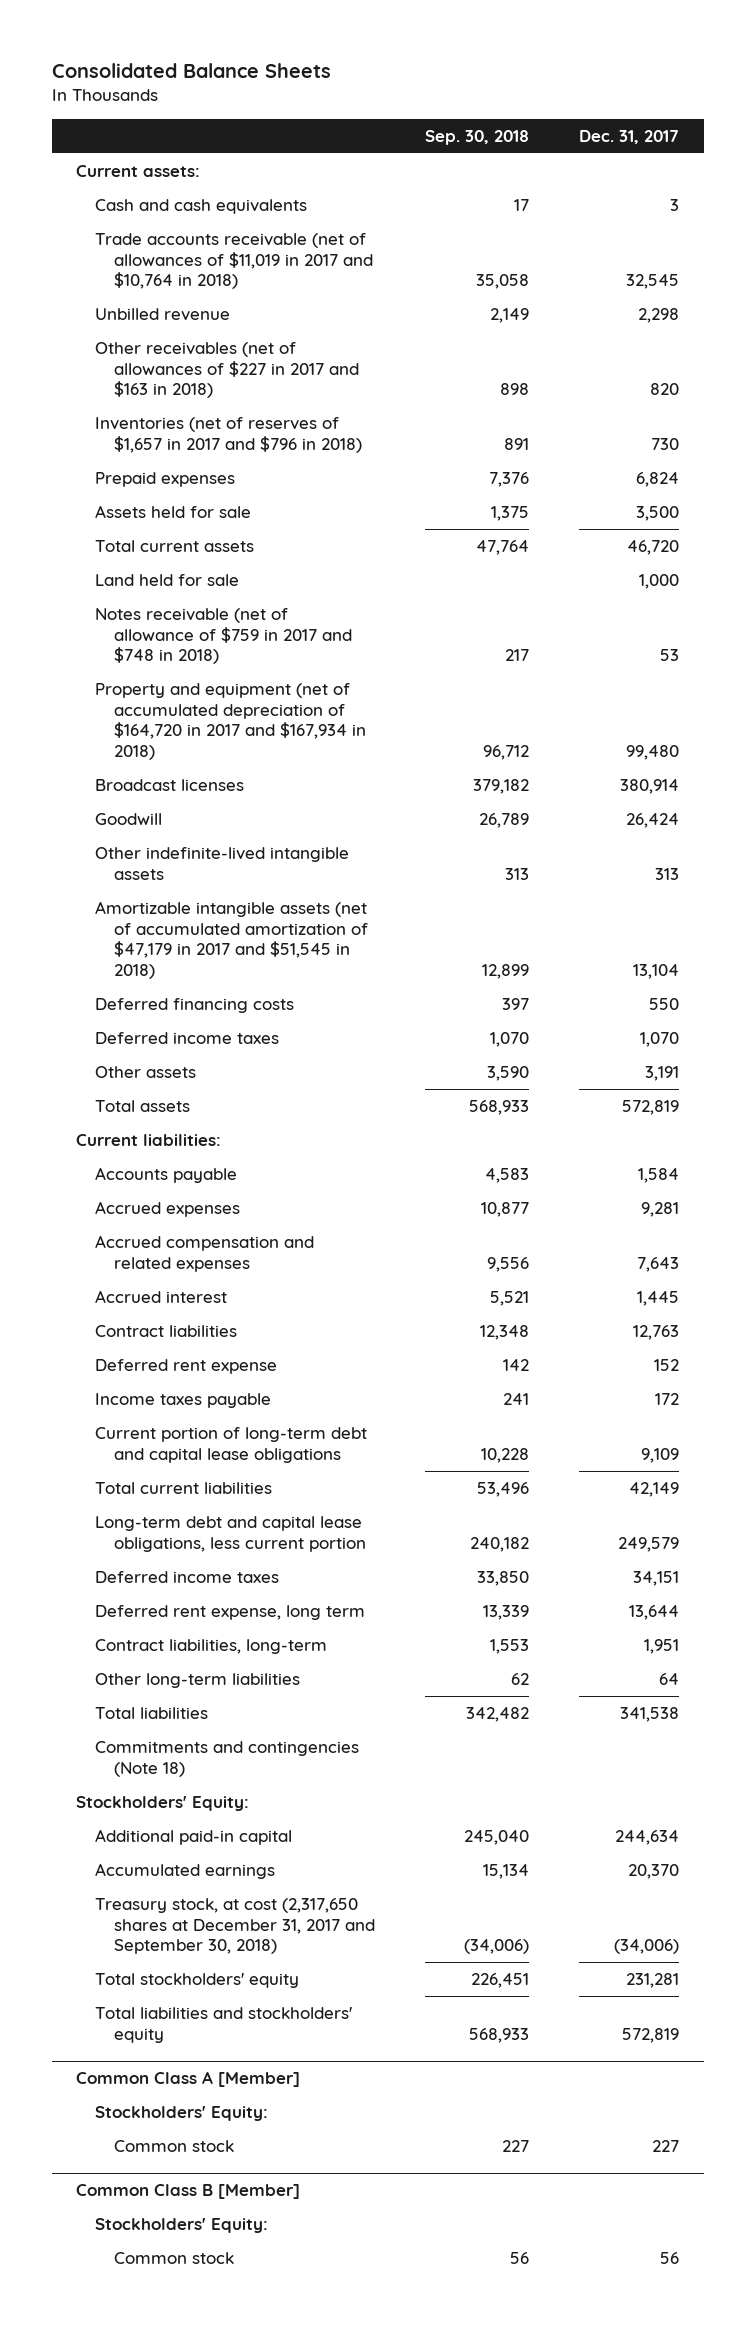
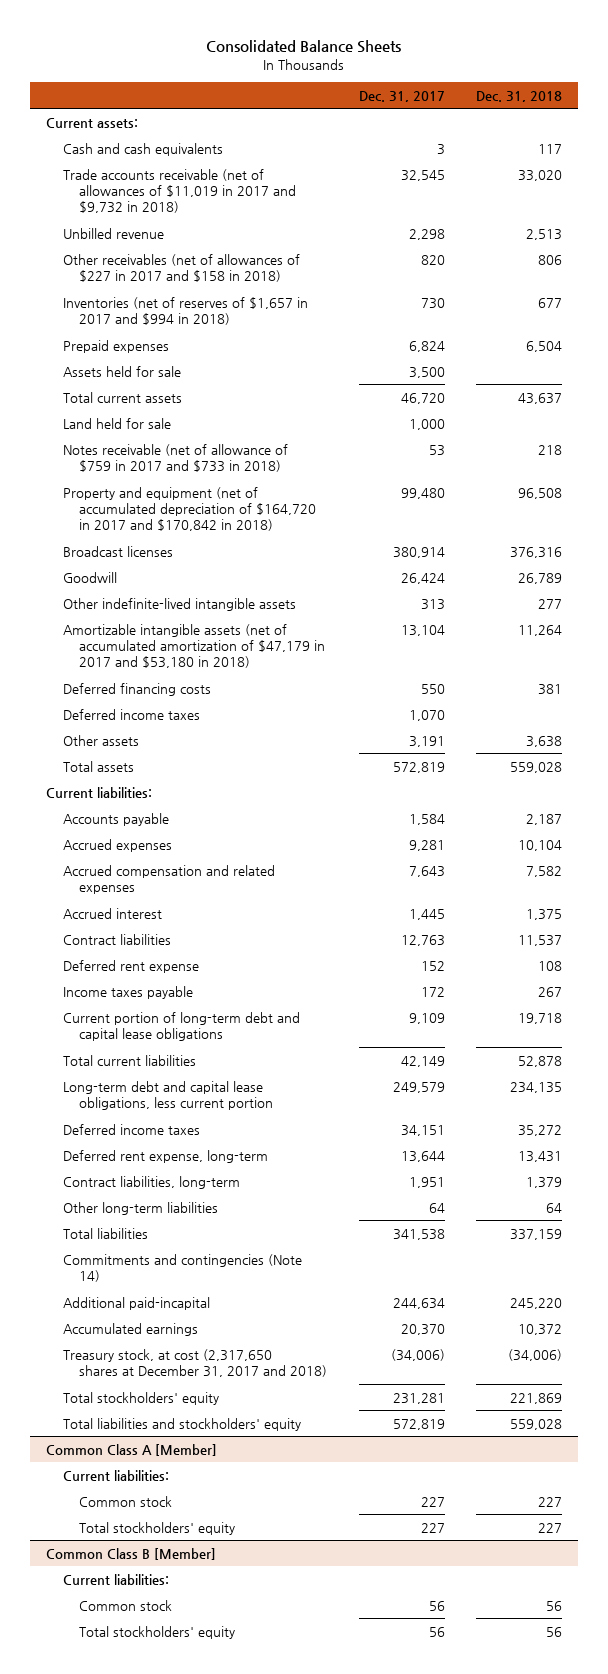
[424,129,529,145] Sep. 30, 2018 -> none
none -> [476,90,563,102] Dec. 31, 2018
[95,233,373,290] Trade accounts receivable (net of allowances of $11,019 in 2017 and $10,764 in 2018) -> [62,168,297,214] Trade accounts receivable (net of allowances of $11,019 in 2017 and $9,732 in 2018)
[95,342,359,399] Other receivables (net of allowances of $227 in 2017 and $163 in 2018) -> [62,253,300,282] Other receivables (net of allowances of $227 in 2017 and $158 in 2018)
[95,417,362,453] Inventories (net of reserves of $1,657 in 2017 and $796 in 2018) -> [62,296,308,325] Inventories (net of reserves of $1,657 in 2017 and $994 in 2018)
[95,608,352,665] Notes receivable (net of allowance of $759 in 2017 and $748 in 2018) -> [62,443,288,472] Notes receivable (net of allowance of $759 in 2017 and $733 in 2018)
[95,683,366,761] Property and equipment (net of accumulated depreciation of $164,720 in 2017 and $167,934 in 2018) -> [62,486,317,532] Property and equipment (net of accumulated depreciation of $164,720 in 2017 and $170,842 in 2018)
[95,901,368,980] Amortizable intangible assets (net of accumulated amortization of $47,179 in 2017 and $51,545 in 2018) -> [62,623,326,669] Amortizable intangible assets (net of accumulated amortization of $47,179 in 2017 and $53,180 in 2018)
[95,1605,366,1621] Deferred rent expense, long term -> [62,1149,268,1163] Deferred rent expense, long-term
[76,1796,250,1812] Stockholders' Equity: -> none
[95,1741,360,1777] Commitments and contingencies (Note 18) -> [62,1253,302,1282] Commitments and contingencies (Note 14)
[95,1829,293,1846] Additional paid-in capital -> [62,1296,210,1310] Additional paid-incapital
[95,1898,375,1955] Treasury stock, at cost (2,317,650 shares at December 31, 2017 and September 30, 2018) -> [62,1348,328,1377] Treasury stock, at cost (2,317,650 shares at December 31, 2017 and 2018)
[95,2106,269,2122] Stockholders' Equity: -> none
none -> [62,1469,169,1481] Current liabilities:
none -> [79,1521,236,1535] Total stockholders' equity
[95,2218,269,2234] Stockholders' Equity: -> none
none -> [62,1573,169,1585] Current liabilities:
none -> [79,1625,236,1639] Total stockholders' equity

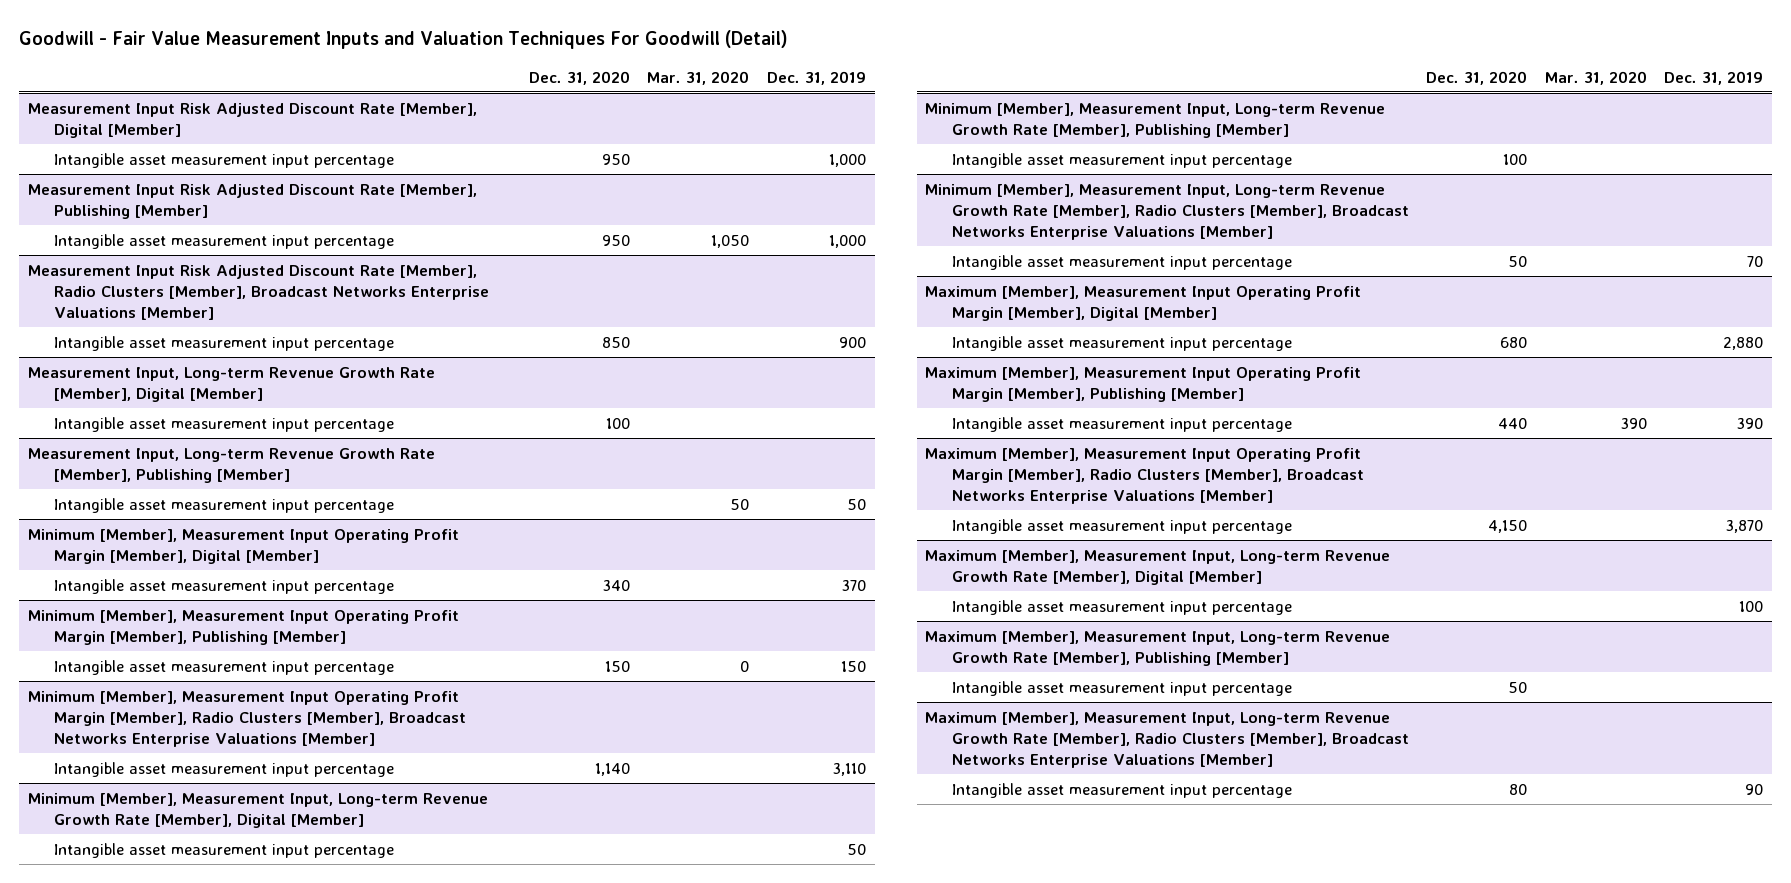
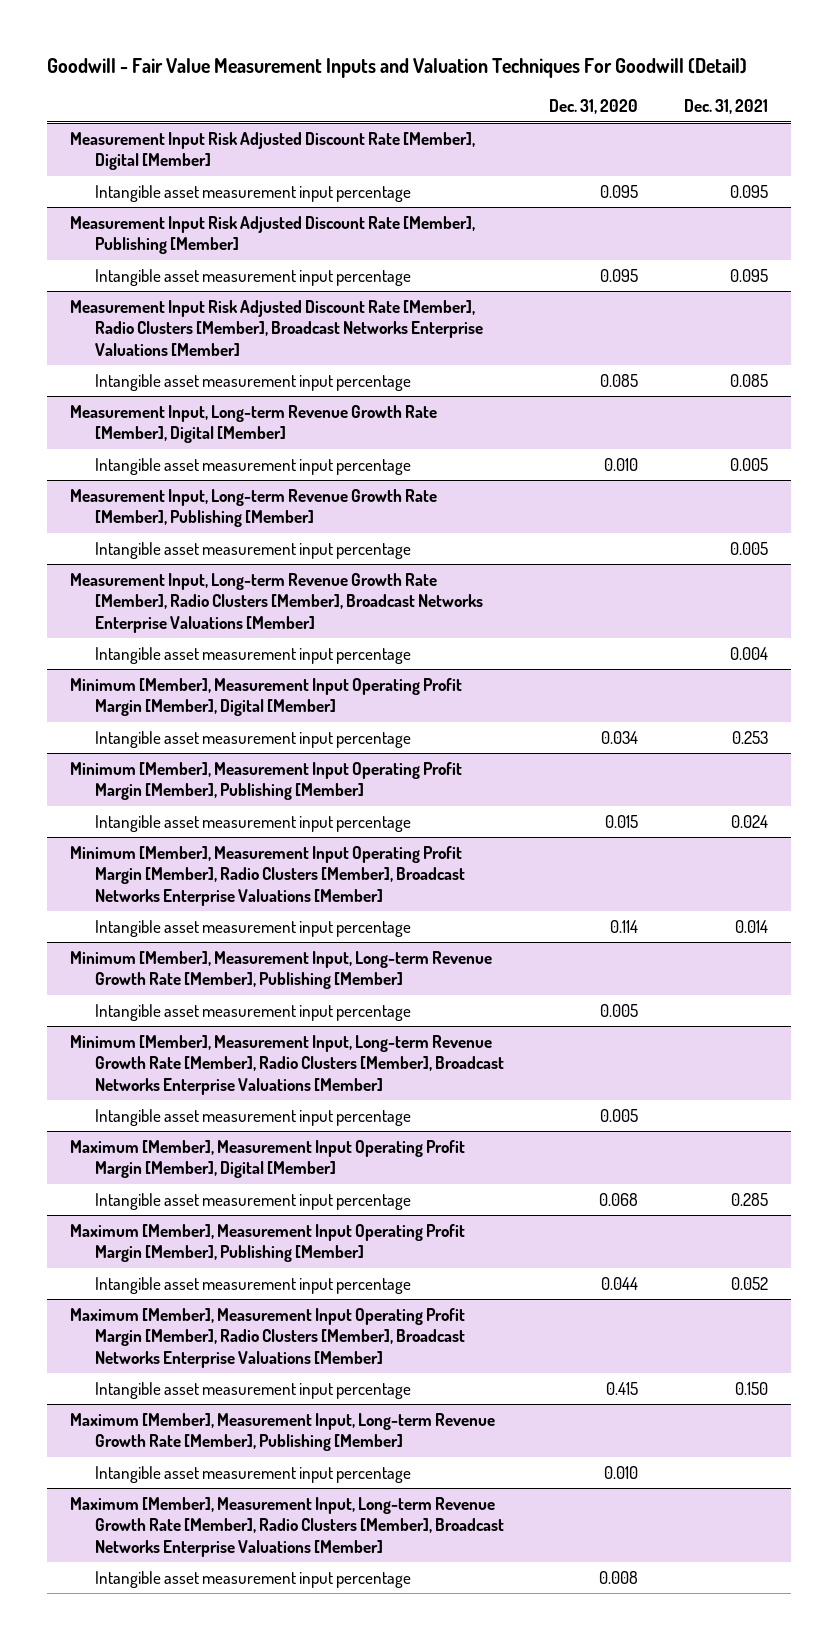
[647,70,750,85] Mar. 31, 2020 -> none
[767,70,867,85] Dec. 31, 2019 -> none
none -> [683,99,768,115] Dec. 31, 2021
[601,153,630,165] 950 -> [600,184,639,198] 0.095
[601,234,630,246] 950 -> [600,268,639,282] 0.095
[601,336,630,348] 850 -> [600,373,639,387] 0.085
[605,417,630,429] 100 -> [604,457,639,471] 0.010
none -> [69,572,483,633] Measurement Input, Long-term Revenue Growth Rate [Member], Radio Clusters [Member], Broadcast Networks Enterprise Valuations [Member]
none -> [94,646,411,664] Intangible asset measurement input percentage
[601,579,630,591] 340 -> [601,730,639,744] 0.034
[604,660,630,672] 150 -> [605,814,639,828] 0.015
[28,792,489,828] Minimum [Member], Measurement Input, Long-term Revenue Growth Rate [Member], Digital [Member] -> none
[54,842,395,858] Intangible asset measurement input percentage -> none
[594,762,630,776] 1,140 -> [610,919,639,933] 0.114
[1503,153,1528,165] 100 -> [600,1003,639,1017] 0.005
[1508,255,1528,267] 50 -> [600,1108,639,1122] 0.005
[1500,336,1528,348] 680 -> [599,1192,639,1206] 0.068
[1498,417,1528,429] 440 -> [601,1276,639,1290] 0.044
[925,549,1391,585] Maximum [Member], Measurement Input, Long-term Revenue Growth Rate [Member], Digital [Member] -> none
[951,599,1292,615] Intangible asset measurement input percentage -> none
[1488,519,1528,533] 4,150 -> [606,1381,639,1395] 0.415
[1508,681,1528,693] 50 -> [604,1465,639,1479] 0.010
[1509,783,1528,795] 80 -> [599,1570,639,1584] 0.008

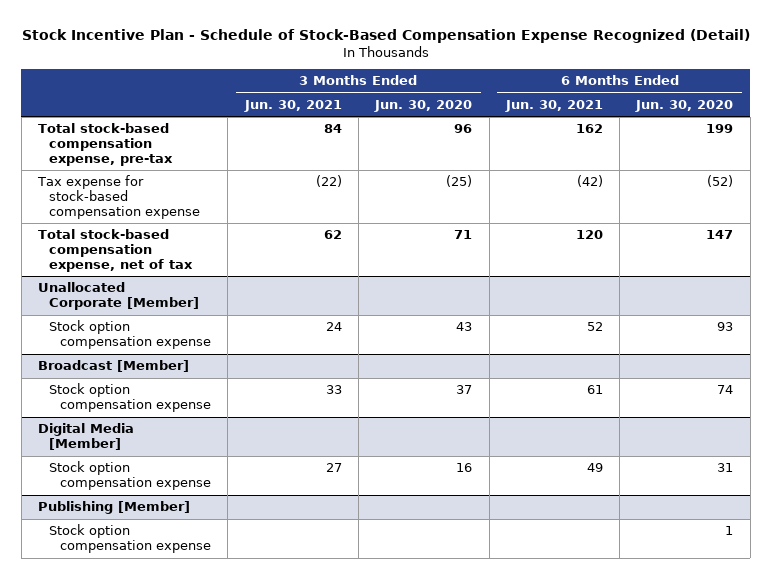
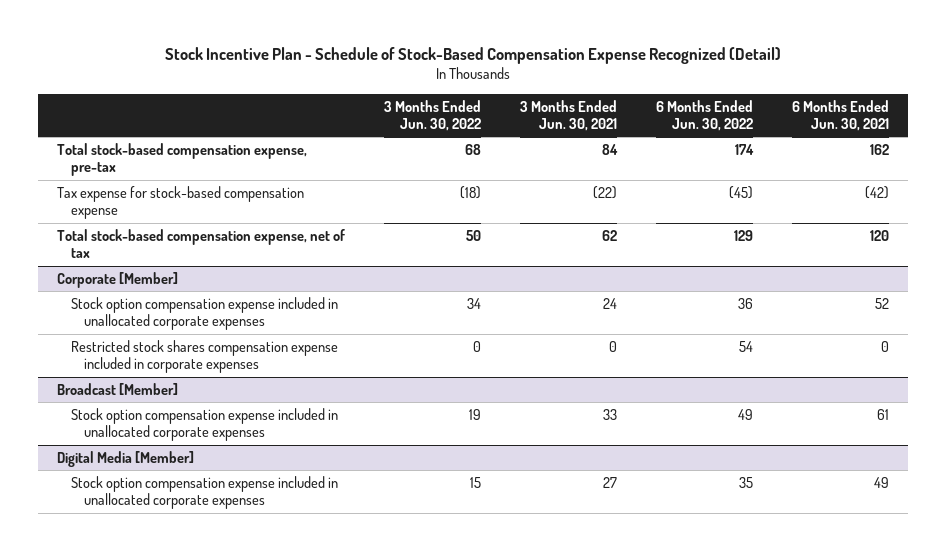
[374,99,473,112] Jun. 30, 2020 -> none
[635,99,734,112] Jun. 30, 2020 -> none
none -> [384,99,482,132] 3 Months Ended Jun. 30, 2022
none -> [655,99,753,132] 6 Months Ended Jun. 30, 2022
[37,282,199,311] Unallocated Corporate [Member] -> [57,271,179,288] Corporate [Member]
[48,320,212,350] Stock option compensation expense -> [70,296,338,331] Stock option compensation expense included in unallocated corporate expenses
none -> [70,339,338,374] Restricted stock shares compensation expense included in corporate expenses
[48,383,212,413] Stock option compensation expense -> [70,407,338,442] Stock option compensation expense included in unallocated corporate expenses
[37,501,190,515] Publishing [Member] -> none
[48,524,212,554] Stock option compensation expense -> none
[48,461,212,491] Stock option compensation expense -> [70,475,338,510] Stock option compensation expense included in unallocated corporate expenses

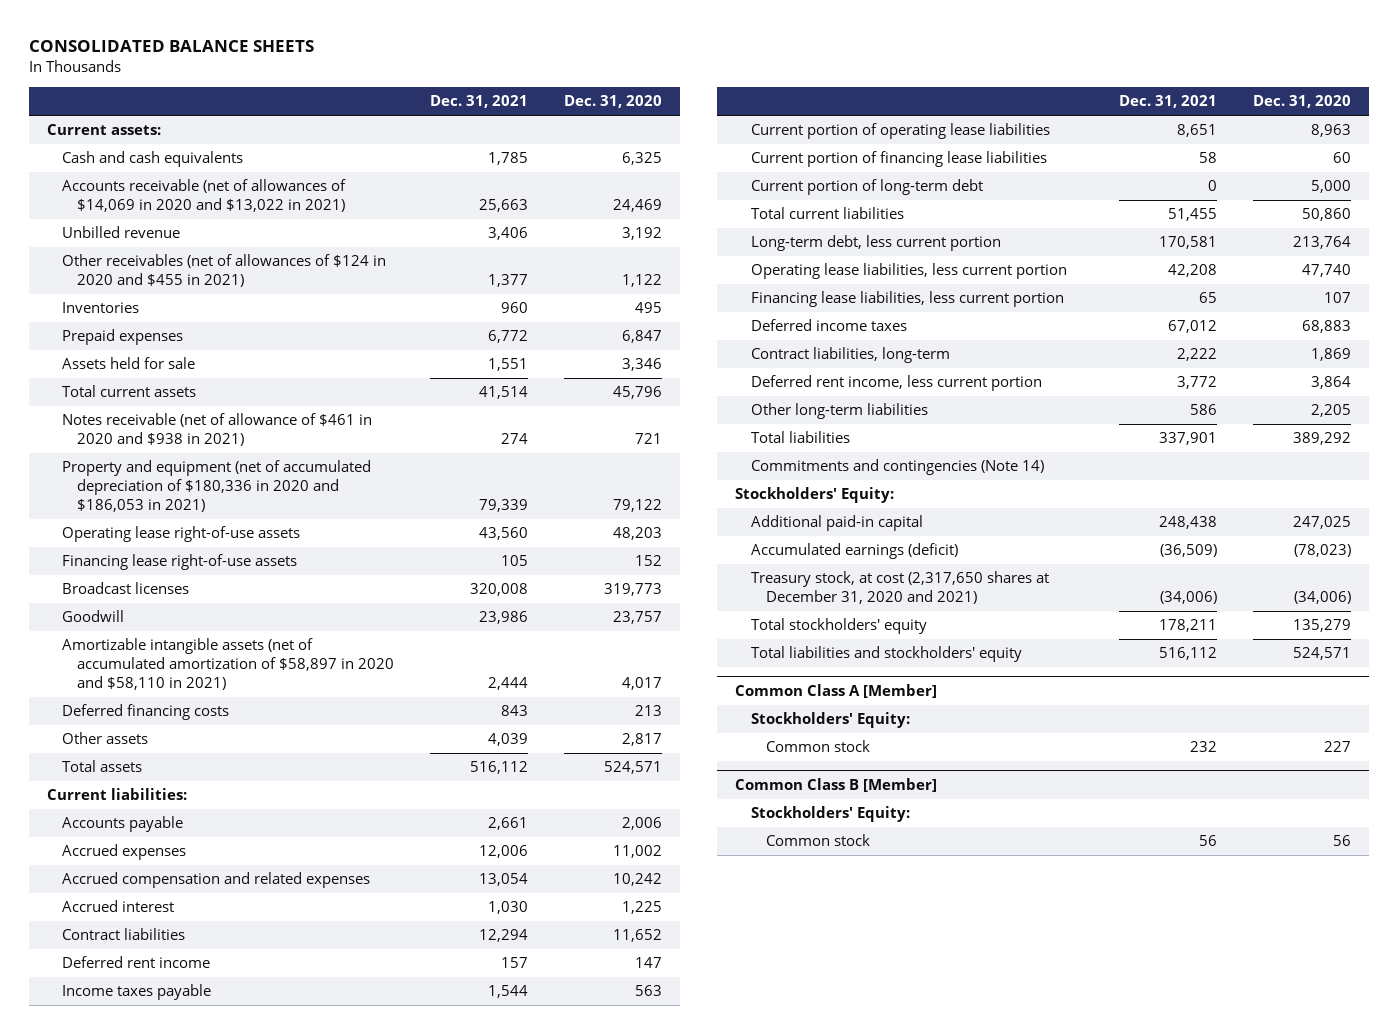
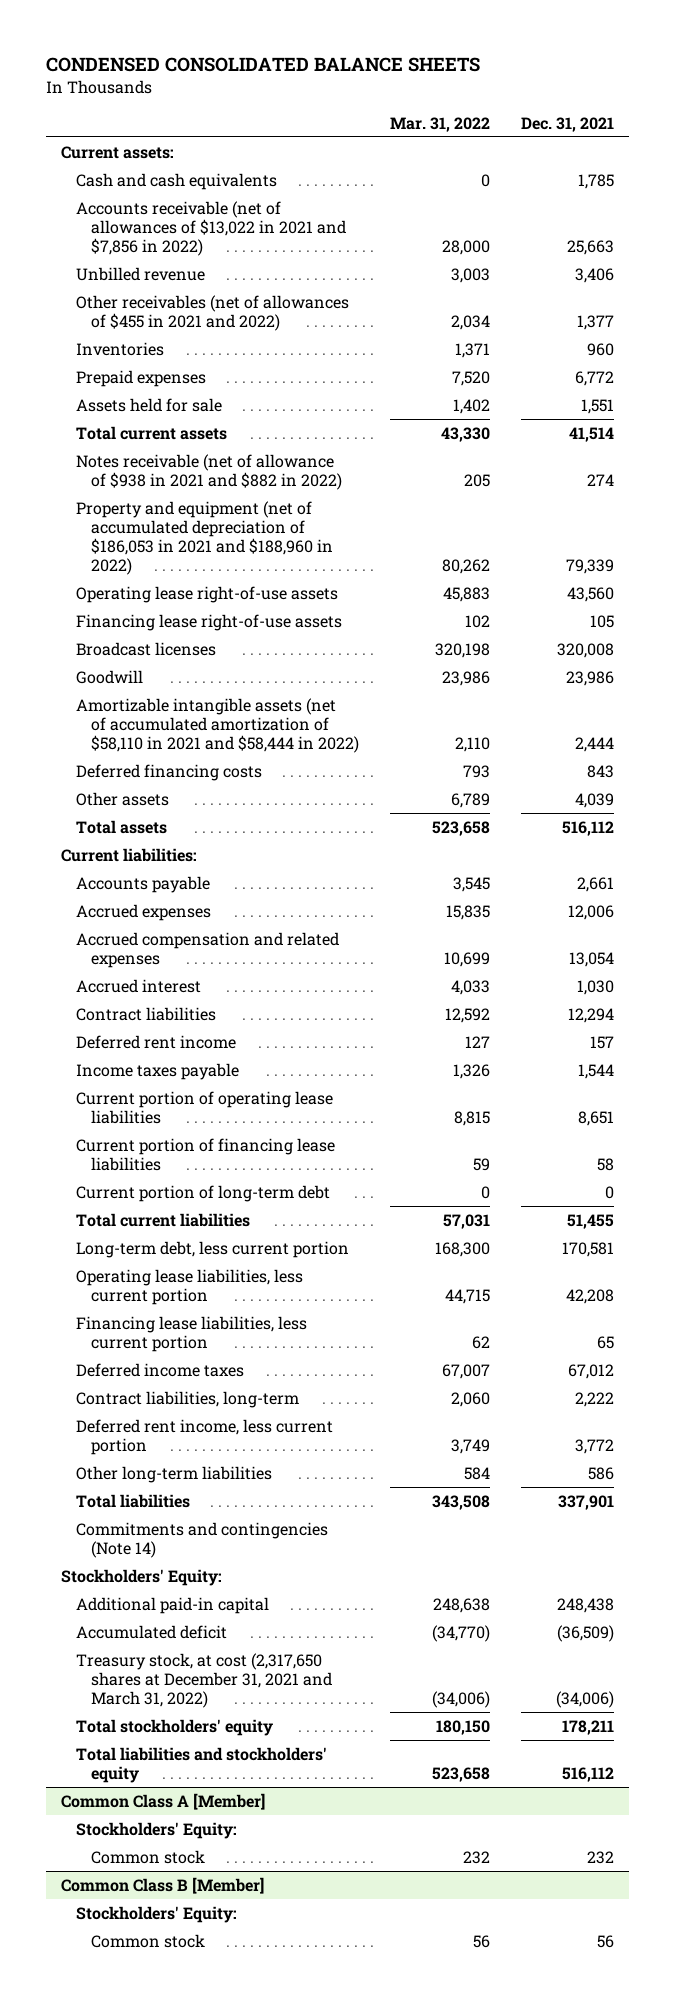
[29,40,315,53] CONSOLIDATED BALANCE SHEETS -> [46,57,481,73] CONDENSED CONSOLIDATED BALANCE SHEETS
[564,95,663,109] Dec. 31, 2020 -> none
none -> [389,116,490,132] Mar. 31, 2022
[62,179,347,213] Accounts receivable (net of allowances of $14,069 in 2020 and $13,022 in 2021) -> [76,200,347,256] Accounts receivable (net of allowances of $13,022 in 2021 and $7,856 in 2022)
[62,254,387,288] Other receivables (net of allowances of $124 in 2020 and $455 in 2021) -> [76,294,350,331] Other receivables (net of allowances of $455 in 2021 and 2022)
[62,413,373,447] Notes receivable (net of allowance of $461 in 2020 and $938 in 2021) -> [76,453,343,490] Notes receivable (net of allowance of $938 in 2021 and $882 in 2022)
[62,460,372,512] Property and equipment (net of accumulated depreciation of $180,336 in 2020 and $186,053 in 2021) -> [76,500,334,575] Property and equipment (net of accumulated depreciation of $186,053 in 2021 and $188,960 in 2022)
[62,638,395,690] Amortizable intangible assets (net of accumulated amortization of $58,897 in 2020 and $58,110 in 2021) -> [76,697,360,753] Amortizable intangible assets (net of accumulated amortization of $58,110 in 2021 and $58,444 in 2022)
[750,543,958,560] Accumulated earnings (deficit) -> [76,1624,228,1639] Accumulated deficit
[750,571,1049,605] Treasury stock, at cost (2,317,650 shares at December 31, 2020 and 2021) -> [76,1652,333,1708] Treasury stock, at cost (2,317,650 shares at December 31, 2021 and March 31, 2022)

